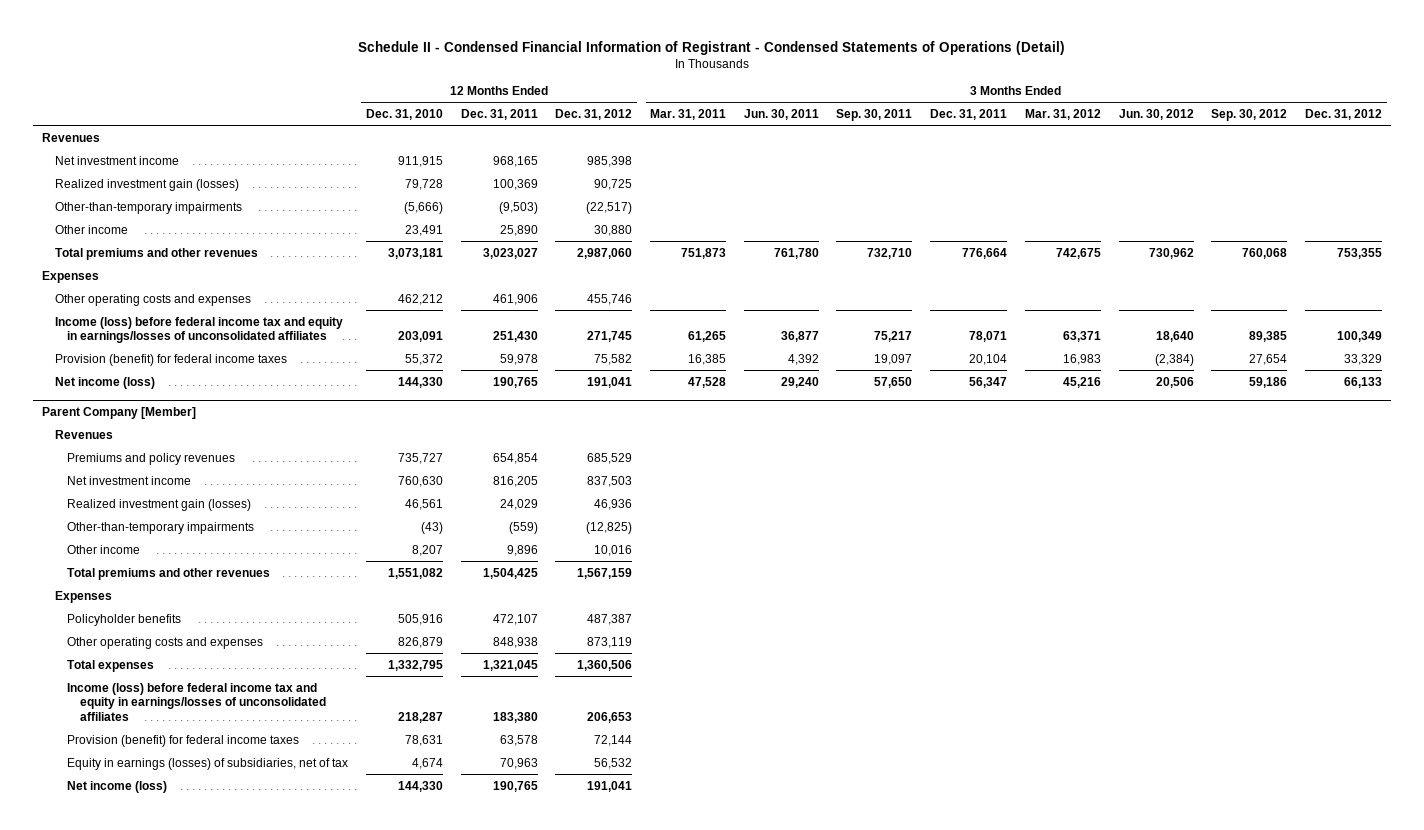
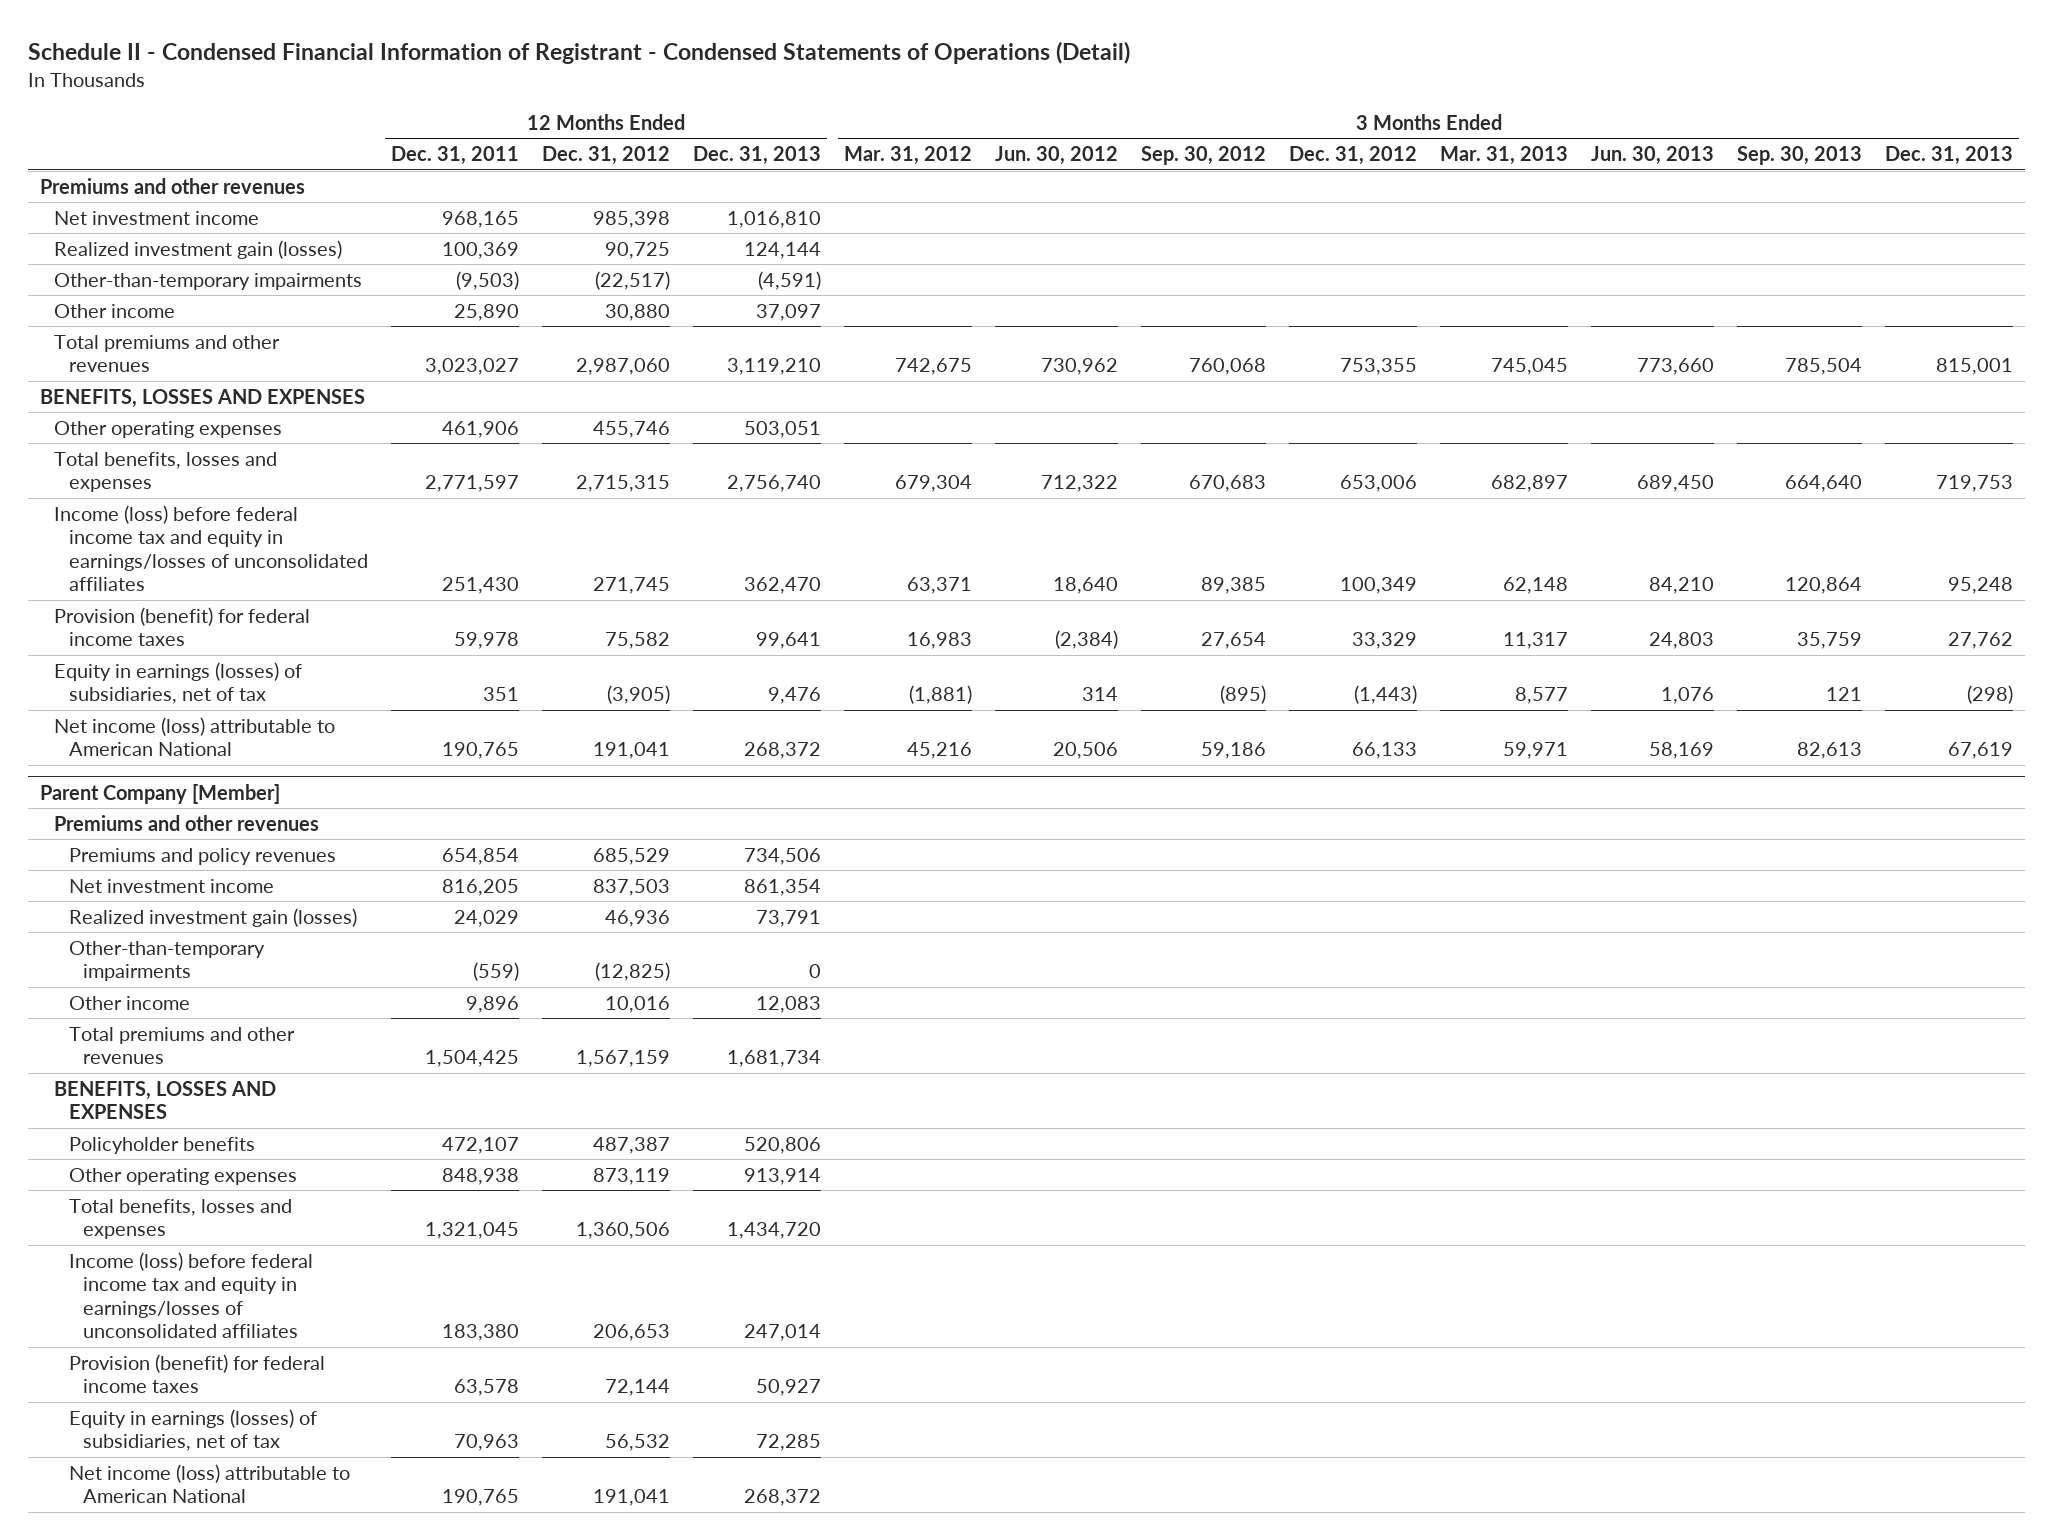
[365,108,443,120] Dec. 31, 2010 -> none
[650,108,727,120] Mar. 31, 2011 -> none
[743,108,819,120] Jun. 30, 2011 -> none
[836,108,913,121] Sep. 30, 2011 -> none
[930,108,1008,120] Dec. 31, 2011 -> none
none -> [693,146,822,166] Dec. 31, 2013
none -> [1440,146,1569,166] Mar. 31, 2013
none -> [1591,146,1715,166] Jun. 30, 2013
none -> [1737,146,1863,166] Sep. 30, 2013
none -> [1885,146,2014,166] Dec. 31, 2013
[42,132,101,142] Revenues -> none
none -> [39,177,305,194] Premiums and other revenues
[42,270,100,283] Expenses -> none
none -> [39,388,365,408] BENEFITS, LOSSES AND EXPENSES
[54,293,251,306] Other operating costs and expenses -> [54,420,283,438] Other operating expenses
none -> [54,451,278,493] Total benefits, losses and expenses
none -> [54,661,303,705] Equity in earnings (losses) of subsidiaries, net of tax
[54,376,155,389] Net income (loss) -> [54,716,336,757] Net income (loss) attributable to American National
[54,429,113,439] Revenues -> none
none -> [54,814,320,831] Premiums and other revenues
[54,590,112,603] Expenses -> none
none -> [54,1080,277,1120] BENEFITS, LOSSES AND EXPENSES
[67,636,264,649] Other operating costs and expenses -> [68,1167,297,1185] Other operating expenses
[67,659,155,672] Total expenses -> [68,1198,292,1240] Total benefits, losses and expenses
[67,780,168,793] Net income (loss) -> [68,1463,350,1504] Net income (loss) attributable to American National

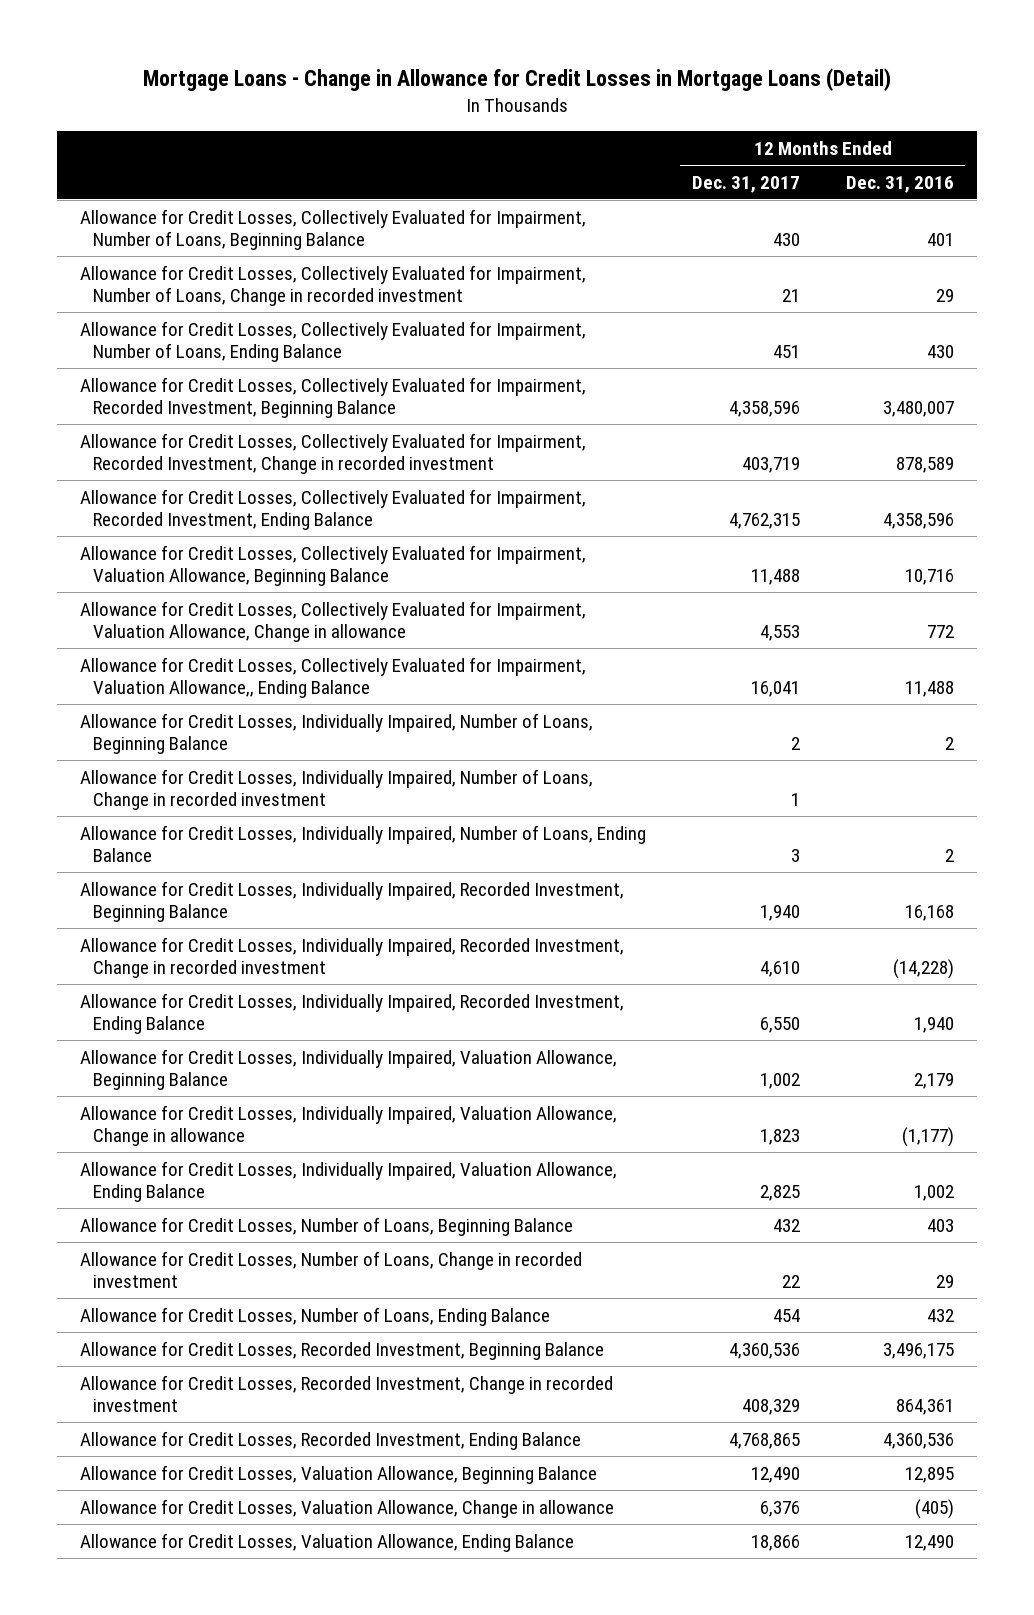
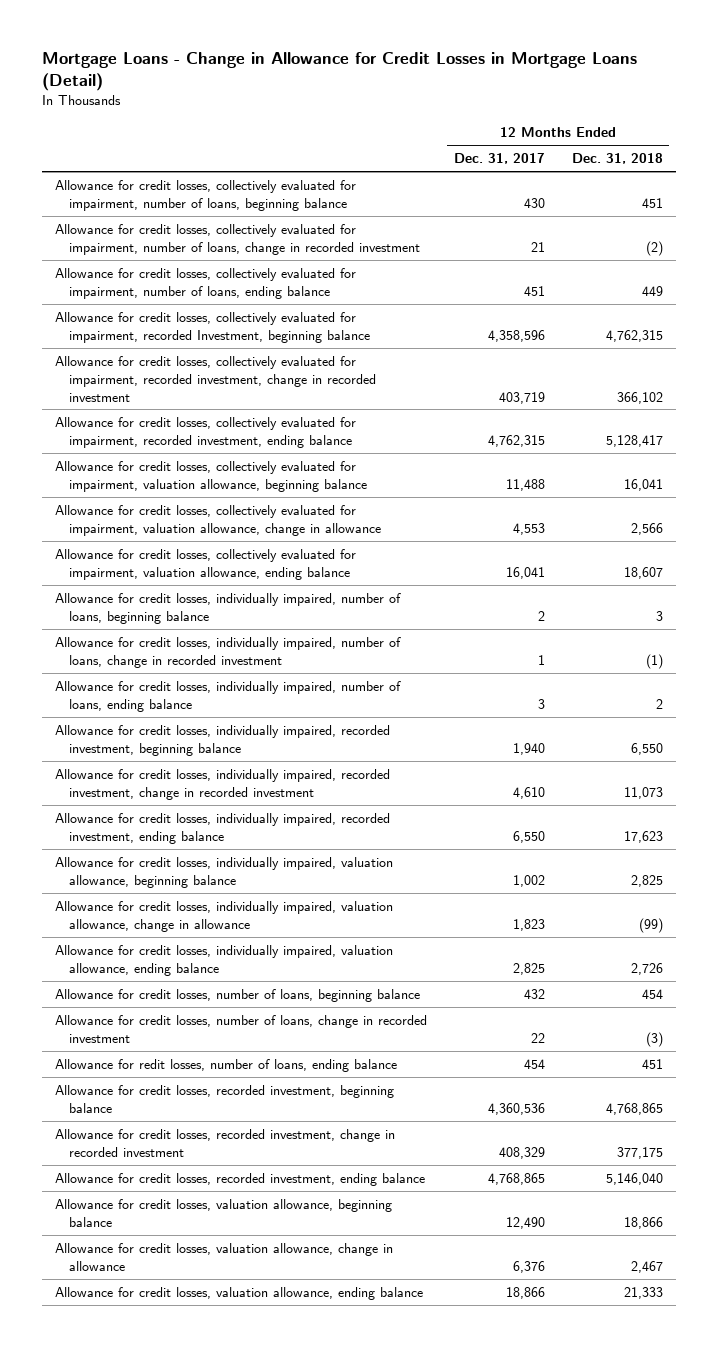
[845,175,954,193] Dec. 31, 2016 -> none
none -> [571,153,663,165] Dec. 31, 2018
[79,208,586,250] Allowance for Credit Losses, Collectively Evaluated for Impairment, Number of Loans, Beginning Balance -> [55,179,357,211] Allowance for credit losses, collectively evaluated for impairment, number of loans, beginning balance
[79,264,586,306] Allowance for Credit Losses, Collectively Evaluated for Impairment, Number of Loans, Change in recorded investment -> [55,223,420,255] Allowance for credit losses, collectively evaluated for impairment, number of loans, change in recorded investment
[79,320,586,362] Allowance for Credit Losses, Collectively Evaluated for Impairment, Number of Loans, Ending Balance -> [55,267,357,299] Allowance for credit losses, collectively evaluated for impairment, number of loans, ending balance
[79,376,586,418] Allowance for Credit Losses, Collectively Evaluated for Impairment, Recorded Investment, Beginning Balance -> [55,311,370,343] Allowance for credit losses, collectively evaluated for impairment, recorded Investment, beginning balance
[79,432,586,474] Allowance for Credit Losses, Collectively Evaluated for Impairment, Recorded Investment, Change in recorded investment -> [55,355,376,402] Allowance for credit losses, collectively evaluated for impairment, recorded investment, change in recorded investment
[79,488,586,530] Allowance for Credit Losses, Collectively Evaluated for Impairment, Recorded Investment, Ending Balance -> [55,416,357,448] Allowance for credit losses, collectively evaluated for impairment, recorded investment, ending balance
[79,544,586,586] Allowance for Credit Losses, Collectively Evaluated for Impairment, Valuation Allowance, Beginning Balance -> [55,460,367,492] Allowance for credit losses, collectively evaluated for impairment, valuation allowance, beginning balance
[79,600,586,642] Allowance for Credit Losses, Collectively Evaluated for Impairment, Valuation Allowance, Change in allowance -> [55,504,381,536] Allowance for credit losses, collectively evaluated for impairment, valuation allowance, change in allowance
[79,656,586,698] Allowance for Credit Losses, Collectively Evaluated for Impairment, Valuation Allowance,, Ending Balance -> [55,548,357,580] Allowance for credit losses, collectively evaluated for impairment, valuation allowance, ending balance
[79,712,593,754] Allowance for Credit Losses, Individually Impaired, Number of Loans, Beginning Balance -> [55,592,402,624] Allowance for credit losses, individually impaired, number of loans, beginning balance
[79,768,593,810] Allowance for Credit Losses, Individually Impaired, Number of Loans, Change in recorded investment -> [55,636,402,668] Allowance for credit losses, individually impaired, number of loans, change in recorded investment
[79,824,646,862] Allowance for Credit Losses, Individually Impaired, Number of Loans, Ending Balance -> [55,680,402,712] Allowance for credit losses, individually impaired, number of loans, ending balance
[79,880,624,922] Allowance for Credit Losses, Individually Impaired, Recorded Investment, Beginning Balance -> [55,724,391,756] Allowance for credit losses, individually impaired, recorded investment, beginning balance
[79,936,624,978] Allowance for Credit Losses, Individually Impaired, Recorded Investment, Change in recorded investment -> [55,768,391,800] Allowance for credit losses, individually impaired, recorded investment, change in recorded investment
[79,992,624,1034] Allowance for Credit Losses, Individually Impaired, Recorded Investment, Ending Balance -> [55,812,391,844] Allowance for credit losses, individually impaired, recorded investment, ending balance
[79,1048,617,1090] Allowance for Credit Losses, Individually Impaired, Valuation Allowance, Beginning Balance -> [55,856,394,888] Allowance for credit losses, individually impaired, valuation allowance, beginning balance
[79,1104,617,1146] Allowance for Credit Losses, Individually Impaired, Valuation Allowance, Change in allowance -> [55,900,394,932] Allowance for credit losses, individually impaired, valuation allowance, change in allowance
[79,1160,617,1202] Allowance for Credit Losses, Individually Impaired, Valuation Allowance, Ending Balance -> [55,944,394,976] Allowance for credit losses, individually impaired, valuation allowance, ending balance
[79,1216,573,1236] Allowance for Credit Losses, Number of Loans, Beginning Balance -> [55,988,421,1002] Allowance for credit losses, number of loans, beginning balance
[79,1250,582,1288] Allowance for Credit Losses, Number of Loans, Change in recorded investment -> [55,1014,428,1043] Allowance for credit losses, number of loans, change in recorded investment
[79,1306,550,1326] Allowance for Credit Losses, Number of Loans, Ending Balance -> [55,1058,398,1072] Allowance for redit losses, number of loans, ending balance
[79,1340,604,1360] Allowance for Credit Losses, Recorded Investment, Beginning Balance -> [55,1084,395,1113] Allowance for credit losses, recorded investment, beginning balance
[79,1374,613,1412] Allowance for Credit Losses, Recorded Investment, Change in recorded investment -> [55,1128,396,1157] Allowance for credit losses, recorded investment, change in recorded investment
[79,1430,581,1450] Allowance for Credit Losses, Recorded Investment, Ending Balance -> [55,1172,426,1186] Allowance for credit losses, recorded investment, ending balance
[79,1464,597,1484] Allowance for Credit Losses, Valuation Allowance, Beginning Balance -> [55,1198,393,1227] Allowance for credit losses, valuation allowance, beginning balance
[79,1498,614,1518] Allowance for Credit Losses, Valuation Allowance, Change in allowance -> [55,1242,394,1271] Allowance for credit losses, valuation allowance, change in allowance
[79,1532,574,1552] Allowance for Credit Losses, Valuation Allowance, Ending Balance -> [55,1286,424,1300] Allowance for credit losses, valuation allowance, ending balance

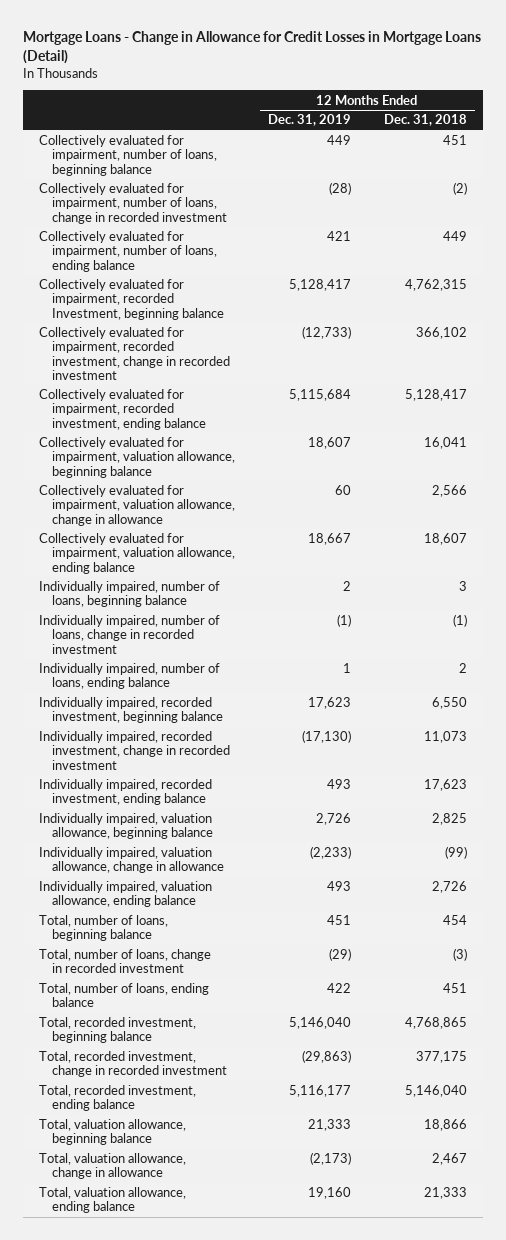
[453,153,545,165] Dec. 31, 2017 -> none
none -> [267,114,351,127] Dec. 31, 2019
[55,179,357,211] Allowance for credit losses, collectively evaluated for impairment, number of loans, beginning balance -> [39,135,218,176] Collectively evaluated for impairment, number of loans, beginning balance
[55,223,420,255] Allowance for credit losses, collectively evaluated for impairment, number of loans, change in recorded investment -> [39,183,228,224] Collectively evaluated for impairment, number of loans, change in recorded investment
[55,267,357,299] Allowance for credit losses, collectively evaluated for impairment, number of loans, ending balance -> [39,231,218,272] Collectively evaluated for impairment, number of loans, ending balance
[55,311,370,343] Allowance for credit losses, collectively evaluated for impairment, recorded Investment, beginning balance -> [39,279,225,320] Collectively evaluated for impairment, recorded Investment, beginning balance
[55,355,376,402] Allowance for credit losses, collectively evaluated for impairment, recorded investment, change in recorded investment -> [39,327,231,381] Collectively evaluated for impairment, recorded investment, change in recorded investment
[55,416,357,448] Allowance for credit losses, collectively evaluated for impairment, recorded investment, ending balance -> [39,389,207,430] Collectively evaluated for impairment, recorded investment, ending balance
[55,460,367,492] Allowance for credit losses, collectively evaluated for impairment, valuation allowance, beginning balance -> [39,437,236,478] Collectively evaluated for impairment, valuation allowance, beginning balance
[55,504,381,536] Allowance for credit losses, collectively evaluated for impairment, valuation allowance, change in allowance -> [39,485,236,526] Collectively evaluated for impairment, valuation allowance, change in allowance
[55,548,357,580] Allowance for credit losses, collectively evaluated for impairment, valuation allowance, ending balance -> [39,533,236,574] Collectively evaluated for impairment, valuation allowance, ending balance
[55,592,402,624] Allowance for credit losses, individually impaired, number of loans, beginning balance -> [39,581,221,608] Individually impaired, number of loans, beginning balance
[55,636,402,668] Allowance for credit losses, individually impaired, number of loans, change in recorded investment -> [39,615,221,654] Individually impaired, number of loans, change in recorded investment
[55,680,402,712] Allowance for credit losses, individually impaired, number of loans, ending balance -> [39,663,221,690] Individually impaired, number of loans, ending balance
[55,724,391,756] Allowance for credit losses, individually impaired, recorded investment, beginning balance -> [39,697,224,724] Individually impaired, recorded investment, beginning balance
[55,768,391,800] Allowance for credit losses, individually impaired, recorded investment, change in recorded investment -> [39,731,231,770] Individually impaired, recorded investment, change in recorded investment
[55,812,391,844] Allowance for credit losses, individually impaired, recorded investment, ending balance -> [39,779,213,806] Individually impaired, recorded investment, ending balance
[55,856,394,888] Allowance for credit losses, individually impaired, valuation allowance, beginning balance -> [39,813,214,840] Individually impaired, valuation allowance, beginning balance
[55,900,394,932] Allowance for credit losses, individually impaired, valuation allowance, change in allowance -> [39,847,225,874] Individually impaired, valuation allowance, change in allowance
[55,944,394,976] Allowance for credit losses, individually impaired, valuation allowance, ending balance -> [39,881,213,908] Individually impaired, valuation allowance, ending balance
[55,988,421,1002] Allowance for credit losses, number of loans, beginning balance -> [39,915,169,942] Total, number of loans, beginning balance
[55,1014,428,1043] Allowance for credit losses, number of loans, change in recorded investment -> [39,949,212,974] Total, number of loans, change in recorded investment
[55,1058,398,1072] Allowance for redit losses, number of loans, ending balance -> [39,983,210,1008] Total, number of loans, ending balance
[55,1084,395,1113] Allowance for credit losses, recorded investment, beginning balance -> [39,1017,197,1044] Total, recorded investment, beginning balance
[55,1128,396,1157] Allowance for credit losses, recorded investment, change in recorded investment -> [39,1051,228,1078] Total, recorded investment, change in recorded investment
[55,1172,426,1186] Allowance for credit losses, recorded investment, ending balance -> [39,1085,197,1112] Total, recorded investment, ending balance
[55,1198,393,1227] Allowance for credit losses, valuation allowance, beginning balance -> [39,1119,187,1146] Total, valuation allowance, beginning balance
[55,1242,394,1271] Allowance for credit losses, valuation allowance, change in allowance -> [39,1153,187,1180] Total, valuation allowance, change in allowance
[55,1286,424,1300] Allowance for credit losses, valuation allowance, ending balance -> [39,1187,187,1214] Total, valuation allowance, ending balance

